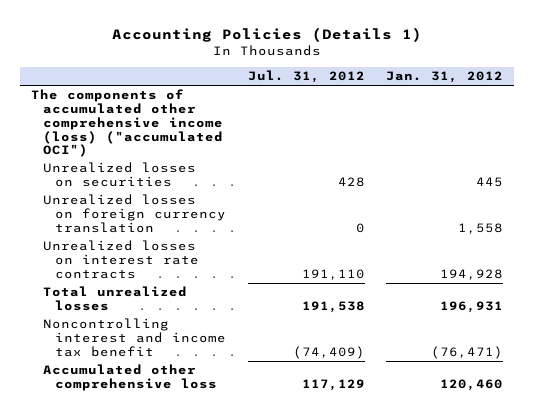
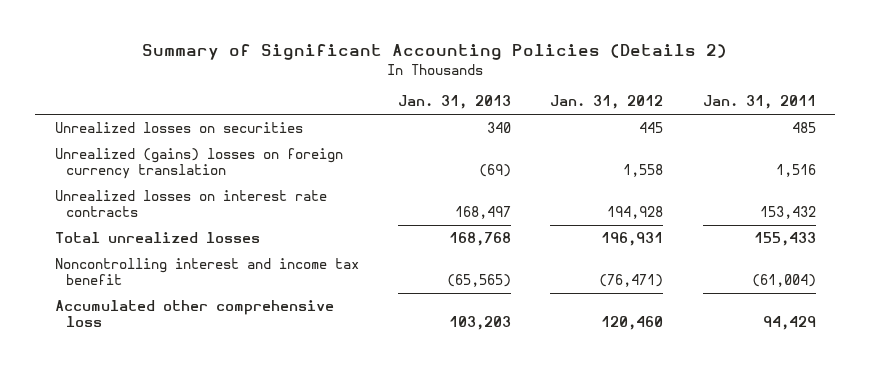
[112,27,423,43] Accounting Policies (Details 1) -> [142,44,728,61] Summary of Significant Accounting Policies (Details 2)
[247,70,365,84] Jul. 31, 2012 -> none
none -> [398,95,512,110] Jan. 31, 2013
none -> [702,95,816,110] Jan. 31, 2011
[31,89,224,158] The components of accumulated other comprehensive income (loss) ("accumulated OCI") -> none
[43,194,227,233] Unrealized losses on foreign currency translation -> [54,148,343,180] Unrealized (gains) losses on foreign currency translation

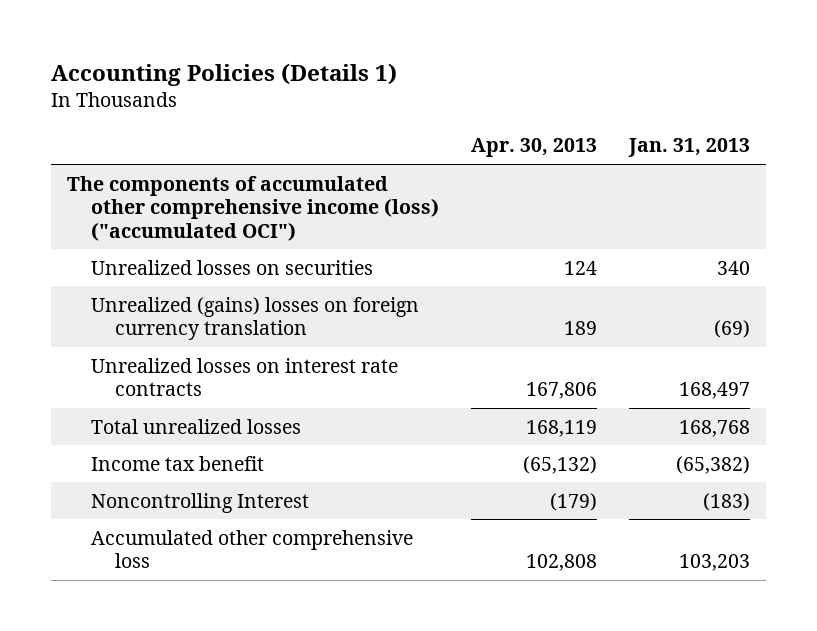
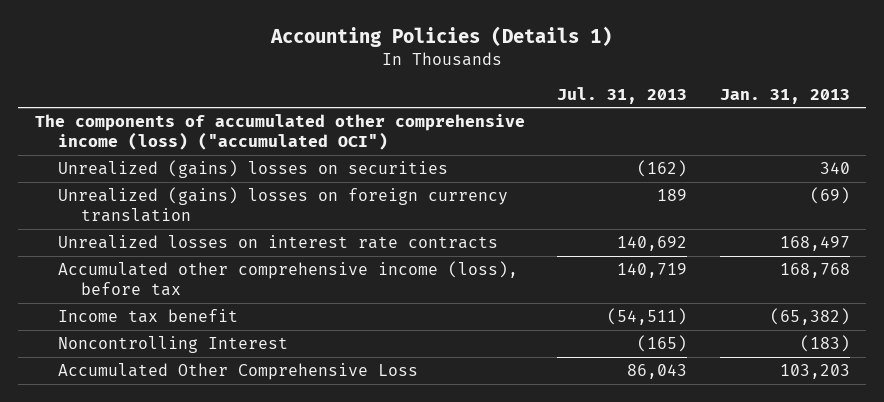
[471,138,598,158] Apr. 30, 2013 -> none
none -> [557,86,688,104] Jul. 31, 2013
[91,259,374,275] Unrealized losses on securities -> [57,159,448,178] Unrealized (gains) losses on securities
[91,418,302,434] Total unrealized losses -> [57,260,518,297] Accumulated other comprehensive income (loss), before tax
[91,529,414,569] Accumulated other comprehensive loss -> [57,362,418,380] Accumulated Other Comprehensive Loss

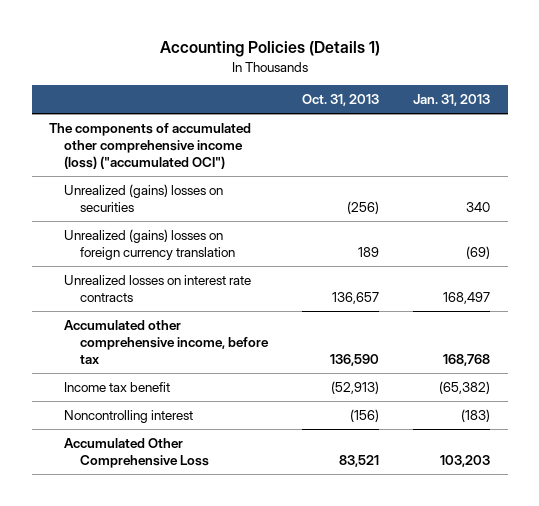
[557,86,688,104] Jul. 31, 2013 -> none
none -> [302,94,380,107] Oct. 31, 2013
[57,260,518,297] Accumulated other comprehensive income (loss), before tax -> [64,319,269,365] Accumulated other comprehensive income, before tax
[57,335,288,353] Noncontrolling Interest -> [64,409,194,423] Noncontrolling interest

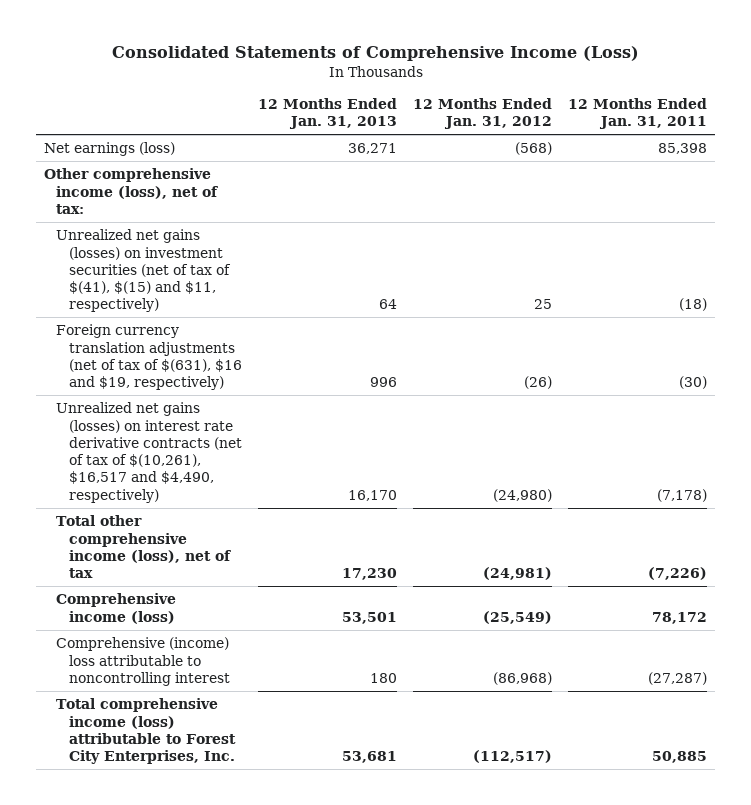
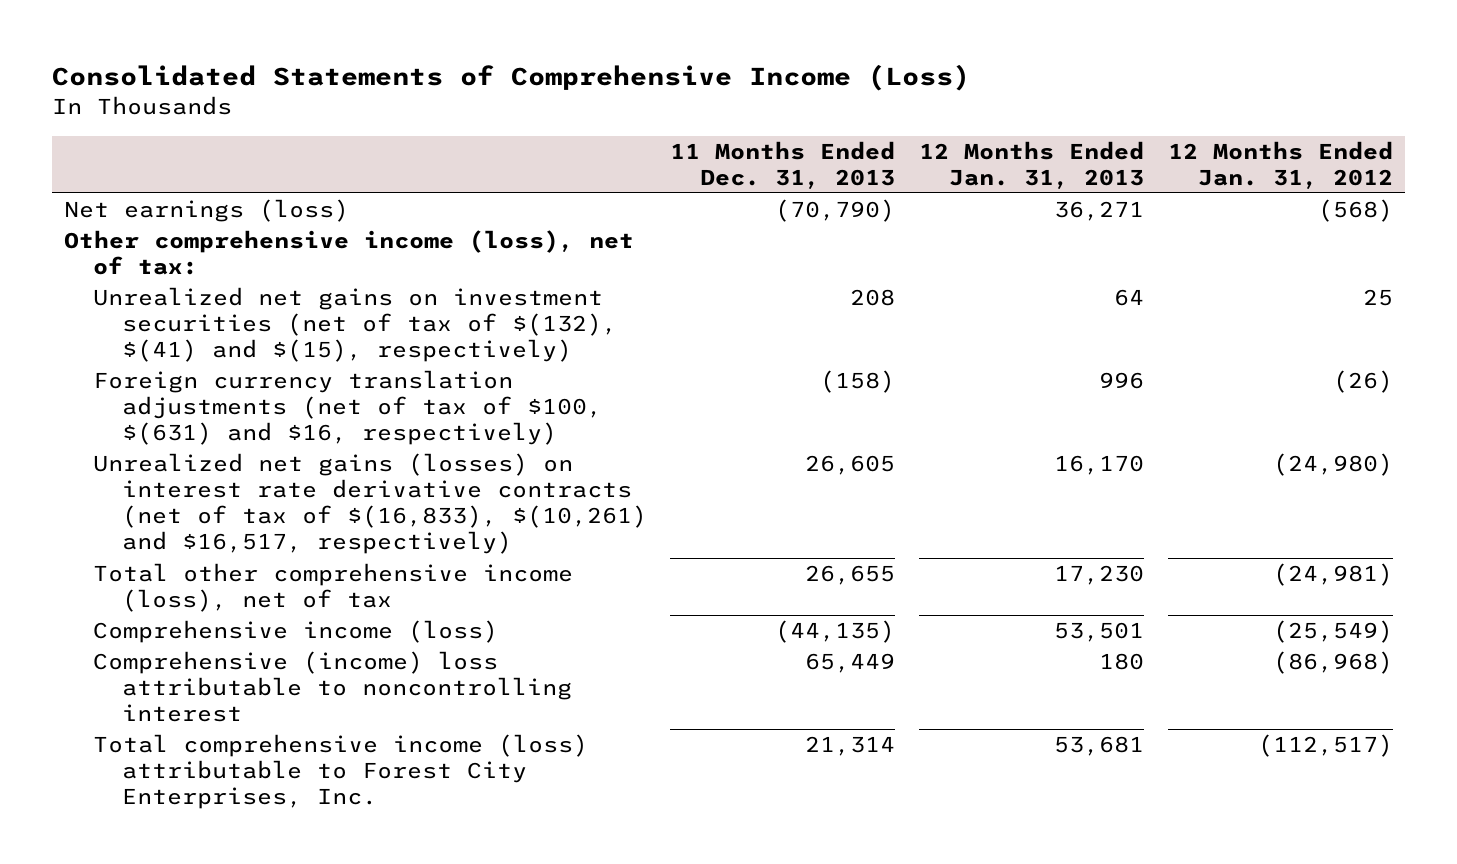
[568,97,708,130] 12 Months Ended Jan. 31, 2011 -> none
none -> [670,140,896,189] 11 Months Ended Dec. 31, 2013
[56,229,232,313] Unrealized net gains (losses) on investment securities (net of tax of $(41), $(15) and $11, respectively) -> [92,287,617,363] Unrealized net gains on investment securities (net of tax of $(132), $(41) and $(15), respectively)
[56,324,243,391] Foreign currency translation adjustments (net of tax of $(631), $16 and $19, respectively) -> [92,370,602,446] Foreign currency translation adjustments (net of tax of $100, $(631) and $16, respectively)
[56,402,243,503] Unrealized net gains (losses) on interest rate derivative contracts (net of tax of $(10,261), $16,517 and $4,490, respectively) -> [92,453,647,555] Unrealized net gains (losses) on interest rate derivative contracts (net of tax of $(16,833), $(10,261) and $16,517, respectively)

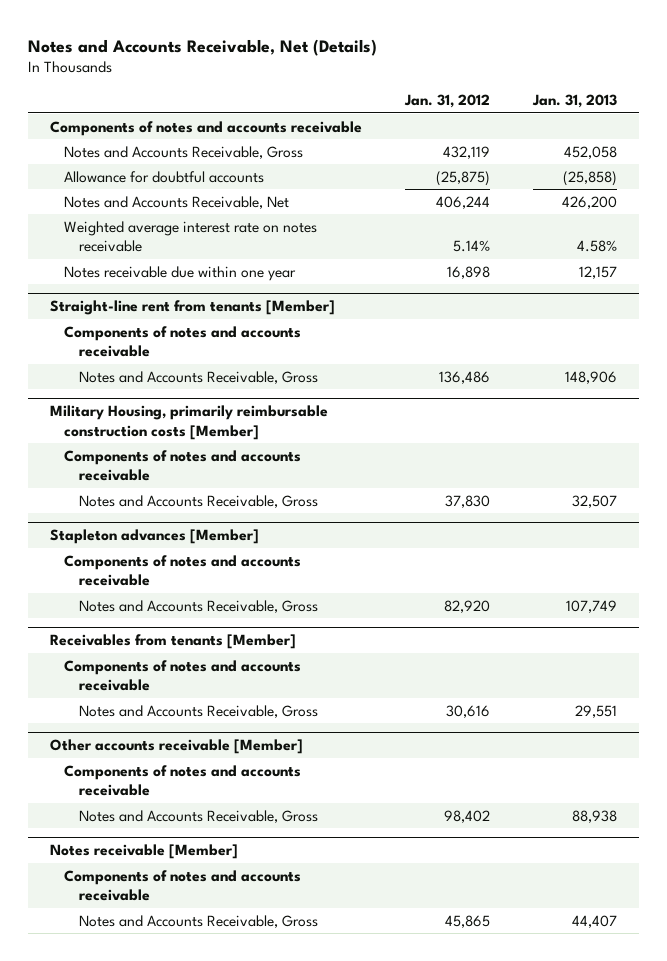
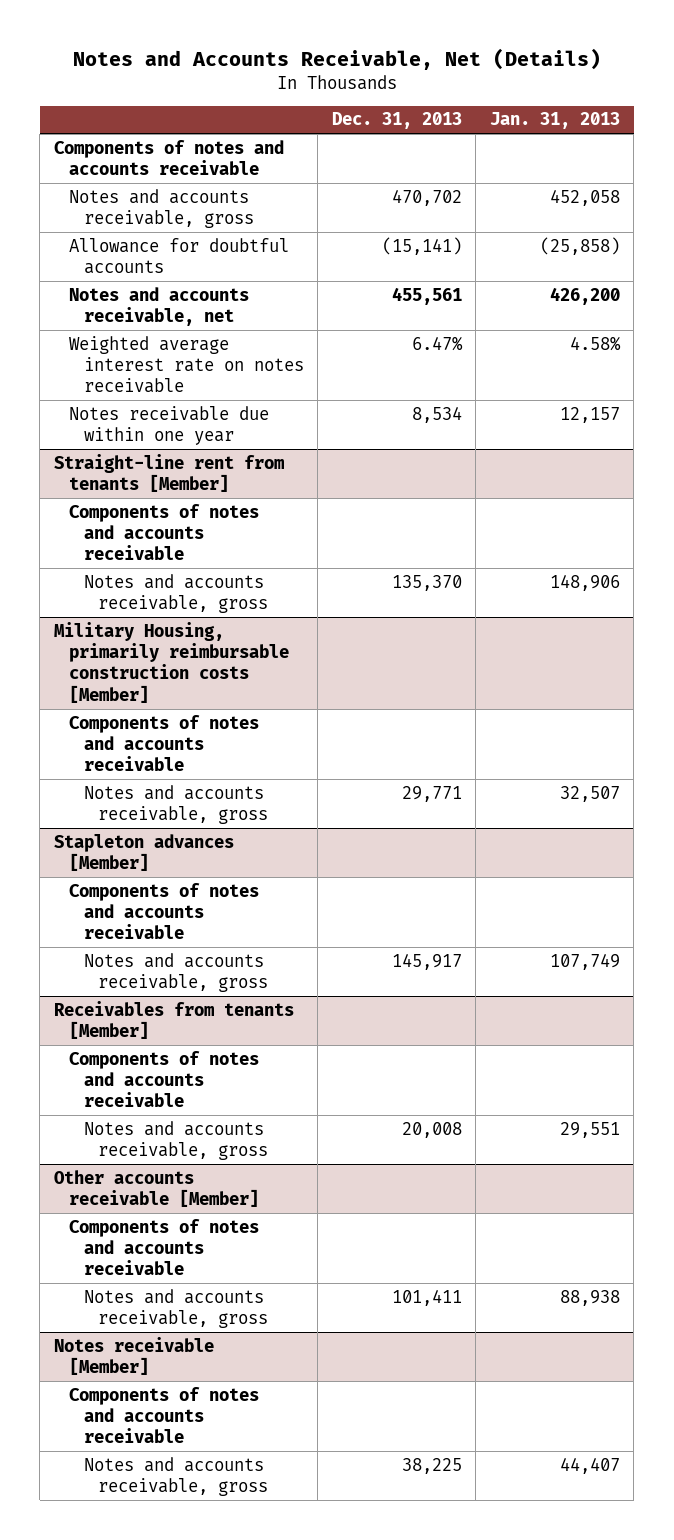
[403,94,490,109] Jan. 31, 2012 -> none
none -> [331,112,462,130] Dec. 31, 2013
[64,145,304,159] Notes and Accounts Receivable, Gross -> [68,188,254,229] Notes and accounts receivable, gross
[64,195,290,209] Notes and Accounts Receivable, Net -> [68,286,249,327] Notes and accounts receivable, net
[78,370,318,384] Notes and Accounts Receivable, Gross -> [83,573,269,614] Notes and accounts receivable, gross
[78,494,318,508] Notes and Accounts Receivable, Gross -> [83,784,269,825] Notes and accounts receivable, gross
[78,599,318,613] Notes and Accounts Receivable, Gross -> [83,952,269,993] Notes and accounts receivable, gross
[78,704,318,718] Notes and Accounts Receivable, Gross -> [83,1120,269,1161] Notes and accounts receivable, gross
[78,809,318,823] Notes and Accounts Receivable, Gross -> [83,1288,269,1329] Notes and accounts receivable, gross
[78,914,318,928] Notes and Accounts Receivable, Gross -> [83,1456,269,1497] Notes and accounts receivable, gross

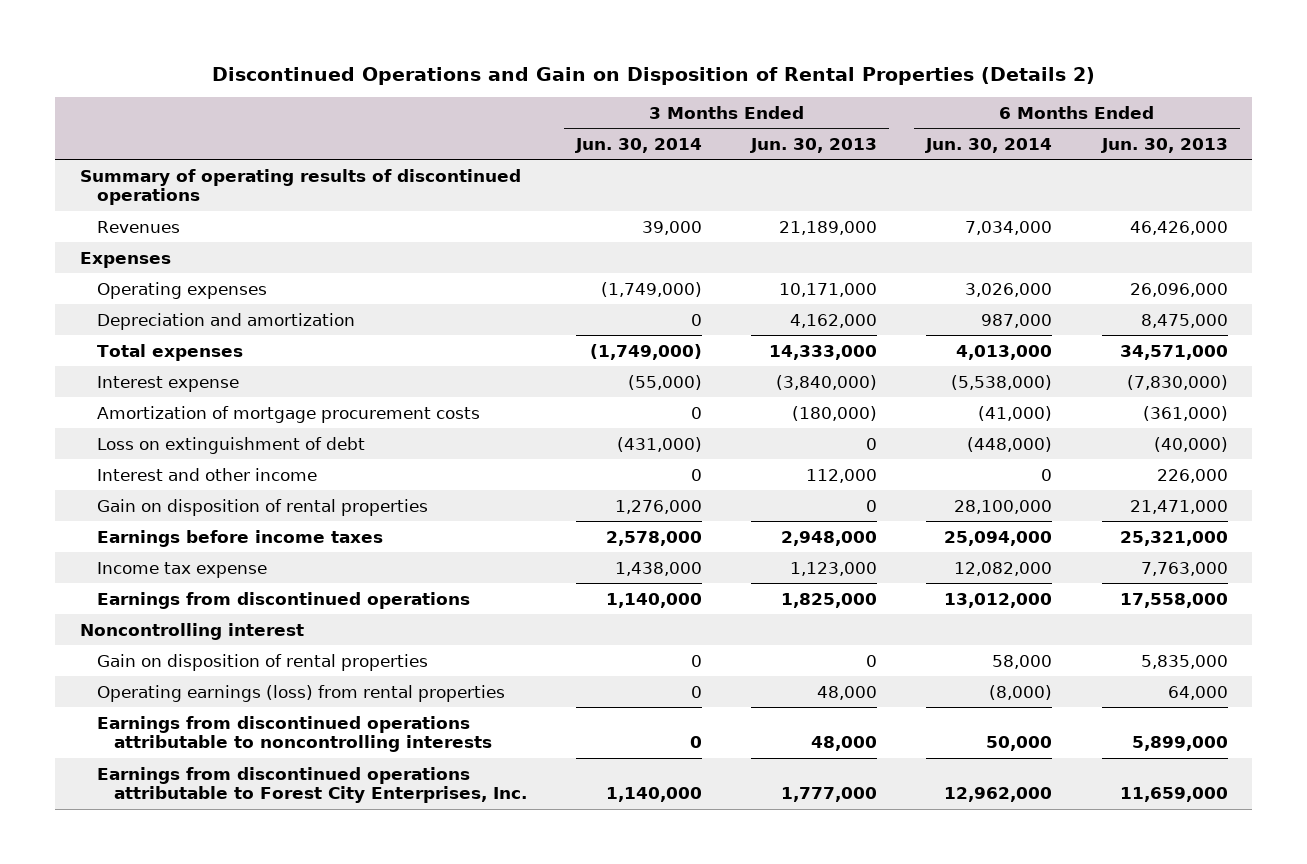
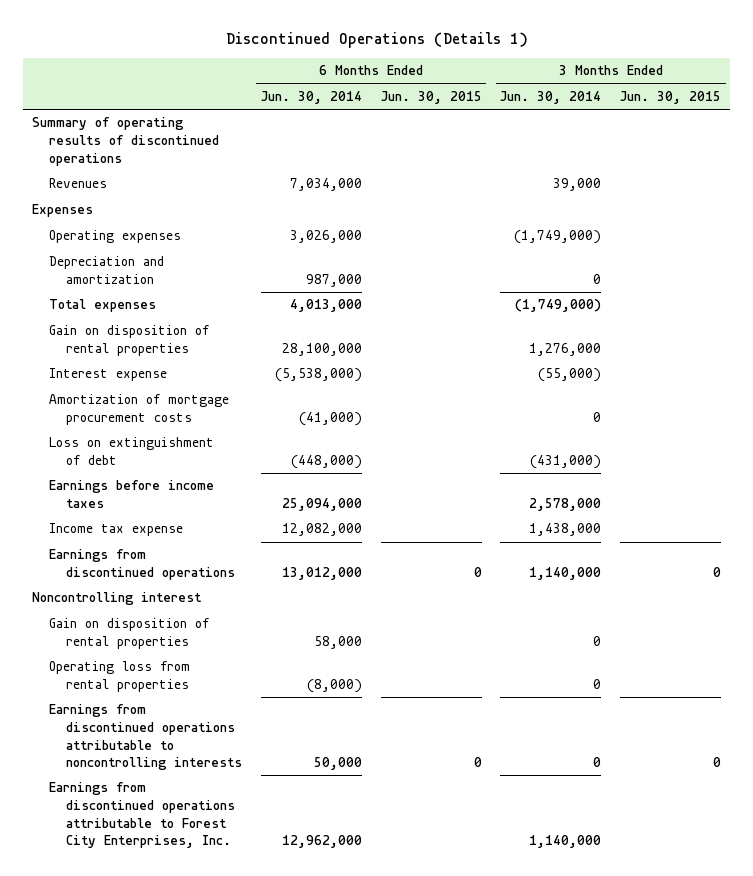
[211,66,1095,85] Discontinued Operations and Gain on Disposition of Rental Properties (Details 2) -> [225,32,528,49] Discontinued Operations (Details 1)
[750,137,878,153] Jun. 30, 2013 -> none
[1100,137,1228,153] Jun. 30, 2013 -> none
none -> [380,90,482,104] Jun. 30, 2015
none -> [620,90,722,104] Jun. 30, 2015
[96,498,428,516] Gain on disposition of rental properties -> [49,325,210,357] Gain on disposition of rental properties
[96,467,317,481] Interest and other income -> none
[96,684,505,702] Operating earnings (loss) from rental properties -> [49,661,191,693] Operating loss from rental properties

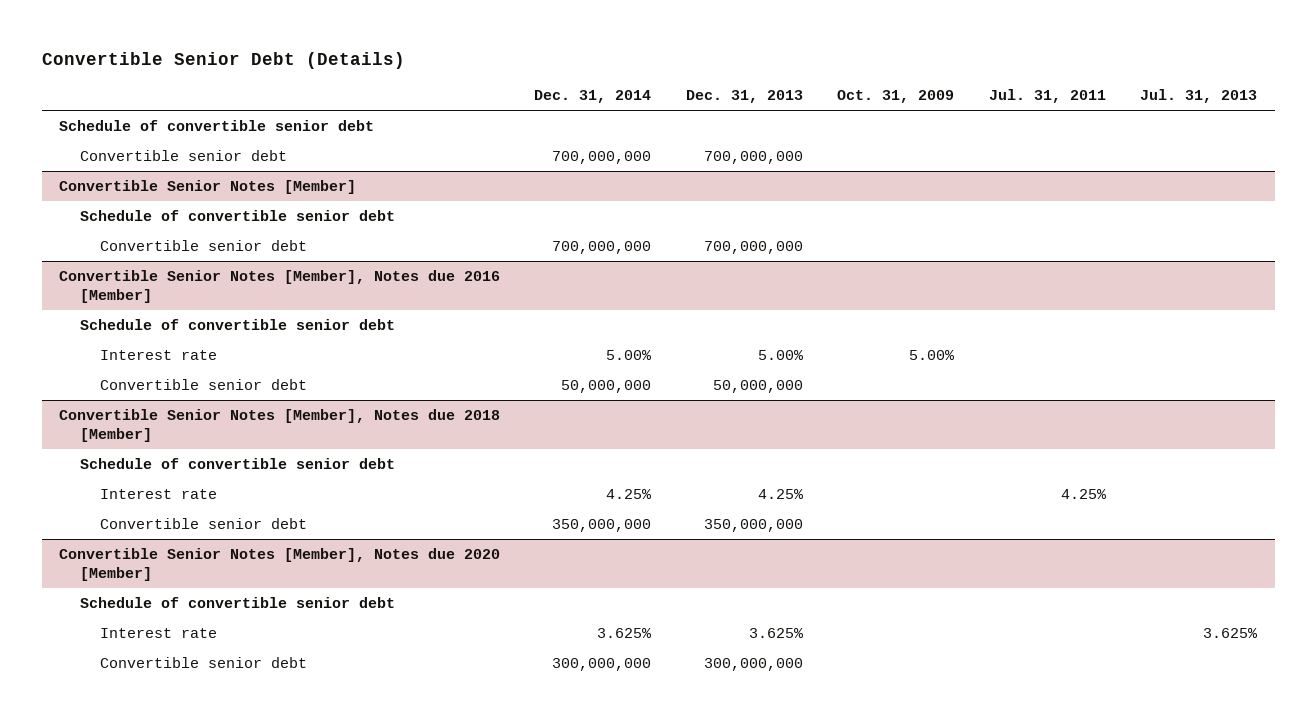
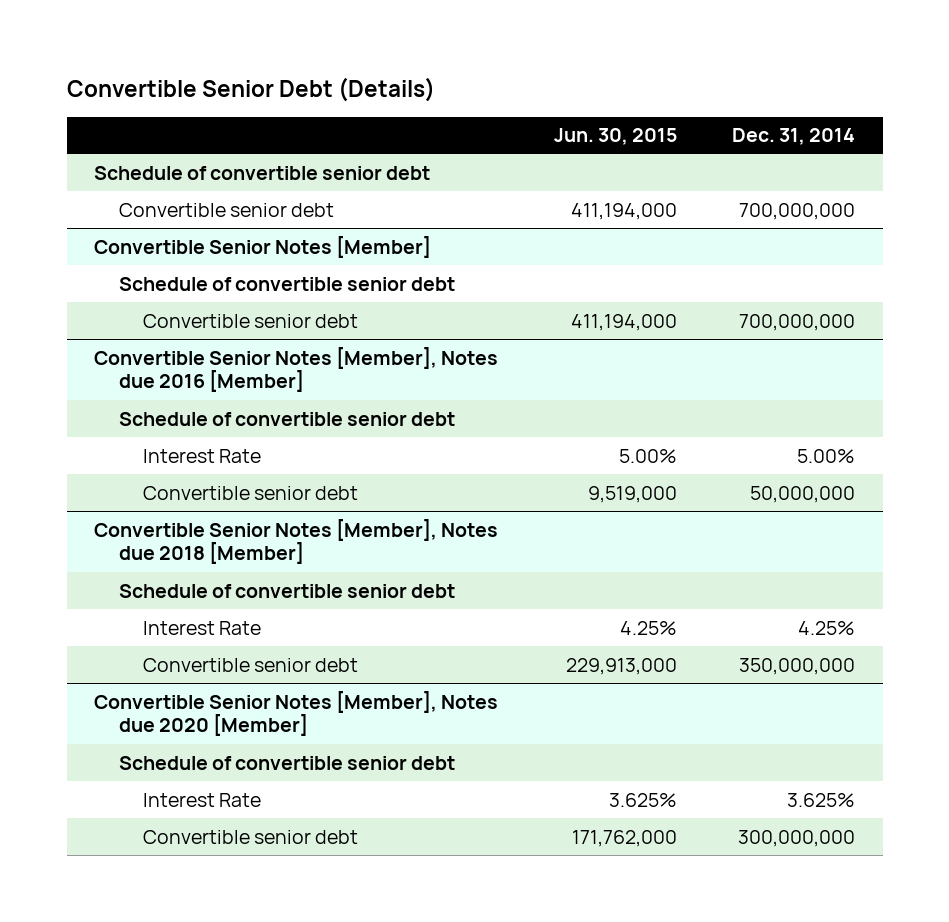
[685,90,803,104] Dec. 31, 2013 -> none
[837,90,955,104] Oct. 31, 2009 -> none
[988,89,1106,104] Jul. 31, 2011 -> none
[1140,89,1258,104] Jul. 31, 2013 -> none
none -> [553,128,677,146] Jun. 30, 2015
[100,349,218,360] Interest rate -> [143,448,262,463] Interest Rate
[100,488,218,499] Interest rate -> [143,620,262,635] Interest Rate
[100,627,218,638] Interest rate -> [143,792,262,807] Interest Rate

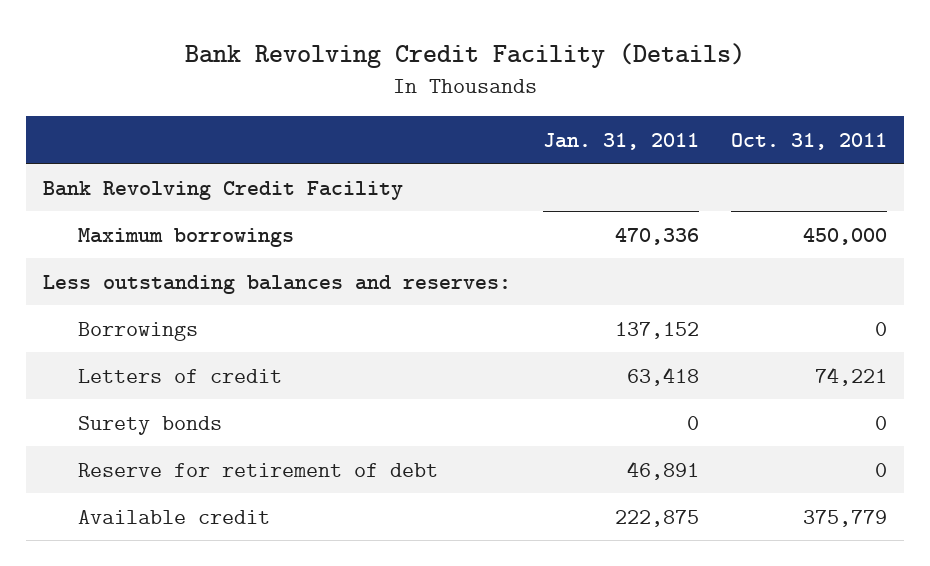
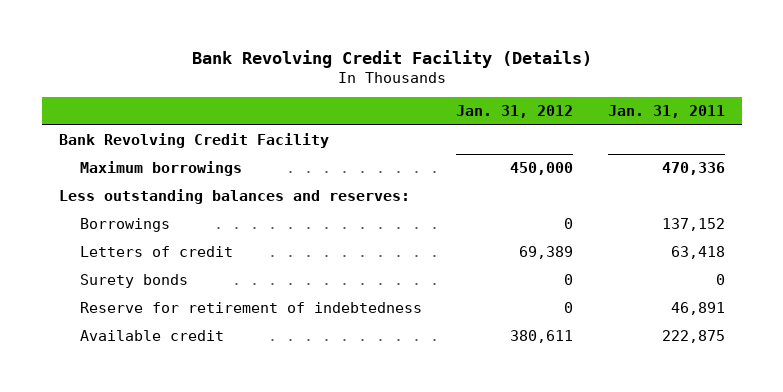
[731,132,888,150] Oct. 31, 2011 -> none
none -> [456,105,574,119] Jan. 31, 2012
[78,462,439,477] Reserve for retirement of debt -> [79,302,422,314] Reserve for retirement of indebtedness

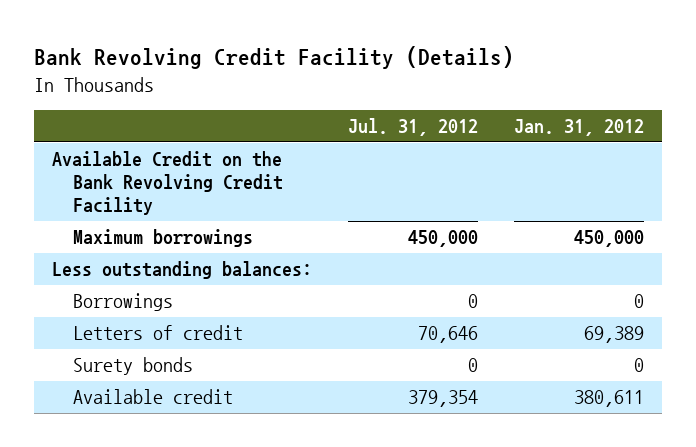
[607,105,725,119] Jan. 31, 2011 -> none
none -> [348,118,479,137] Jul. 31, 2012
[58,133,329,149] Bank Revolving Credit Facility -> [52,151,283,216] Available Credit on the Bank Revolving Credit Facility
[58,189,410,205] Less outstanding balances and reserves: -> [52,261,313,280] Less outstanding balances:
[79,302,422,314] Reserve for retirement of indebtedness -> none

